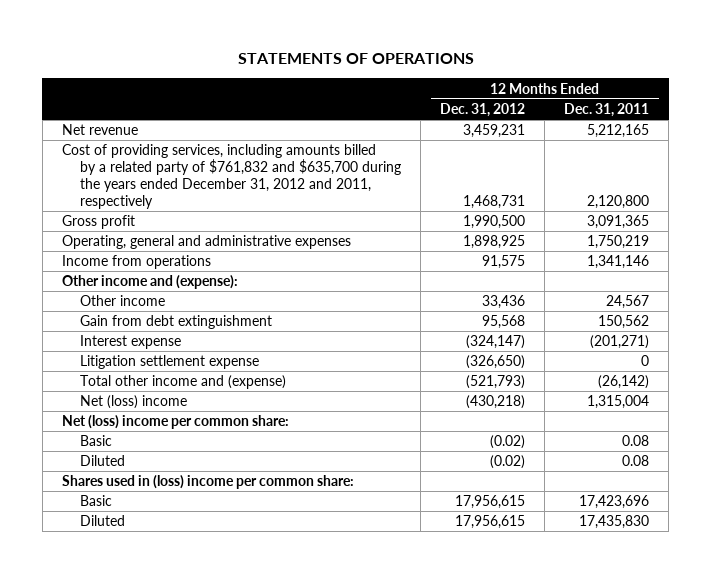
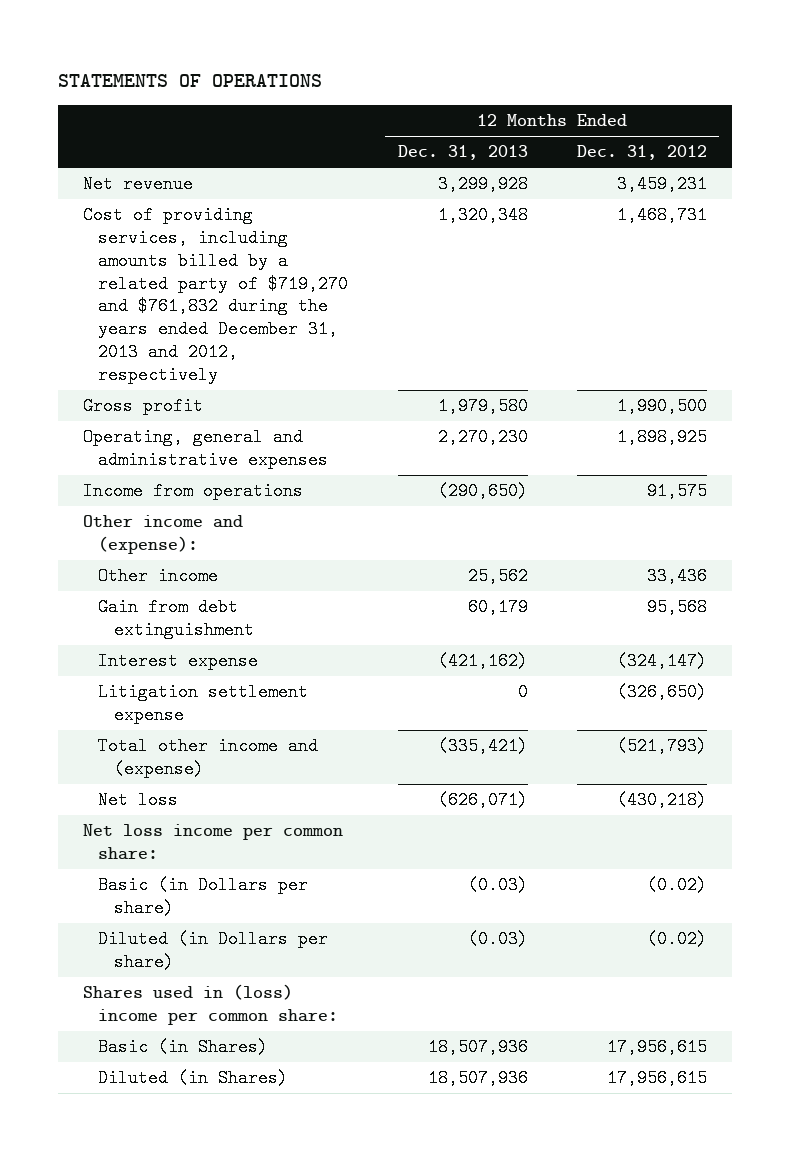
[564,103,650,118] Dec. 31, 2011 -> none
none -> [397,145,528,161] Dec. 31, 2013
[61,144,402,210] Cost of providing services, including amounts billed by a related party of $761,832 and $635,700 during the years ended December 31, 2012 and 2011, respectively -> [83,206,349,384] Cost of providing services, including amounts billed by a related party of $719,270 and $761,832 during the years ended December 31, 2013 and 2012, respectively
[80,395,188,410] Net (loss) income -> [98,791,179,810] Net loss
[61,415,289,430] Net (loss) income per common share: -> [83,824,344,860] Net loss income per common share:
[80,435,113,447] Basic -> [98,876,309,917] Basic (in Dollars per share)
[80,455,126,467] Diluted -> [98,930,329,971] Diluted (in Dollars per share)
[80,495,113,507] Basic -> [98,1038,269,1057] Basic (in Shares)
[80,515,126,527] Diluted -> [98,1069,289,1088] Diluted (in Shares)

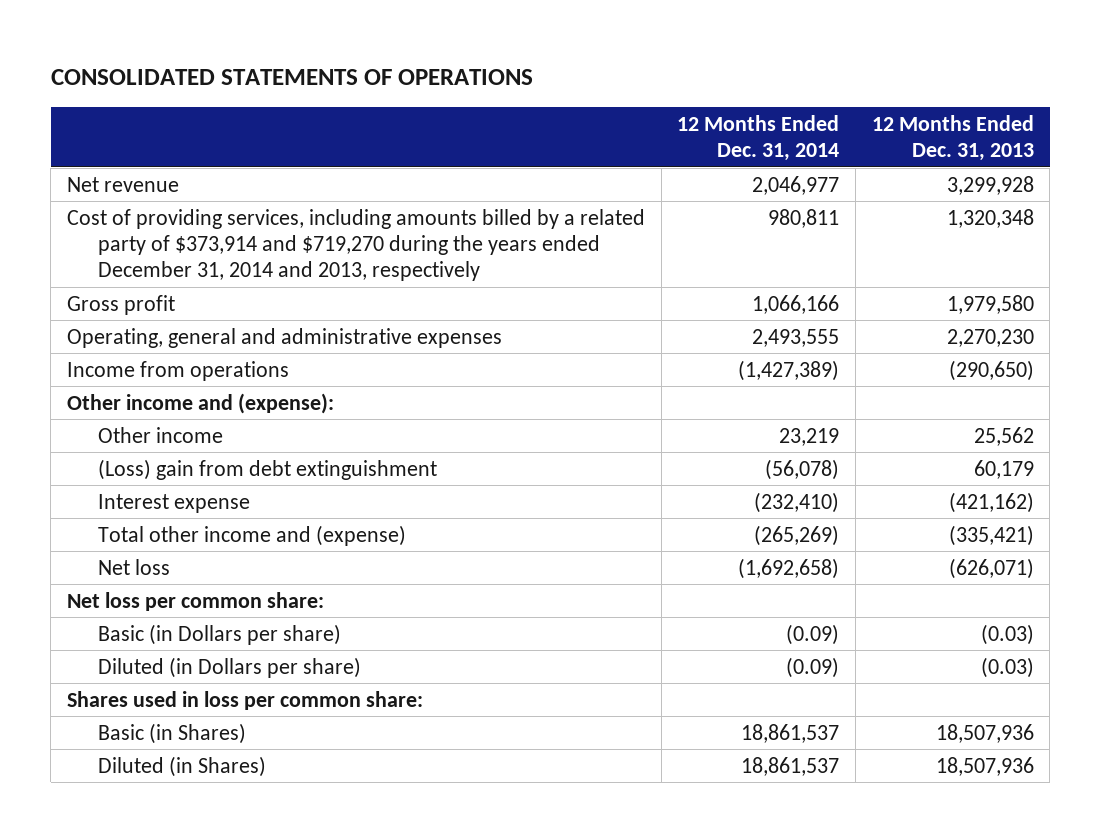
[58,74,323,88] STATEMENTS OF OPERATIONS -> [50,68,533,85] CONSOLIDATED STATEMENTS OF OPERATIONS
[576,145,707,161] Dec. 31, 2012 -> none
none -> [677,114,840,162] 12 Months Ended Dec. 31, 2014
[83,206,349,384] Cost of providing services, including amounts billed by a related party of $719,270 and $761,832 during the years ended December 31, 2013 and 2012, respectively -> [67,208,646,282] Cost of providing services, including amounts billed by a related party of $373,914 and $719,270 during the years ended December 31, 2014 and 2013, respectively
[98,598,254,639] Gain from debt extinguishment -> [97,458,437,480] (Loss) gain from debt extinguishment
[98,683,309,724] Litigation settlement expense -> none
[83,824,344,860] Net loss income per common share: -> [67,591,325,611] Net loss per common share:
[83,984,339,1025] Shares used in (loss) income per common share: -> [67,690,424,710] Shares used in loss per common share:

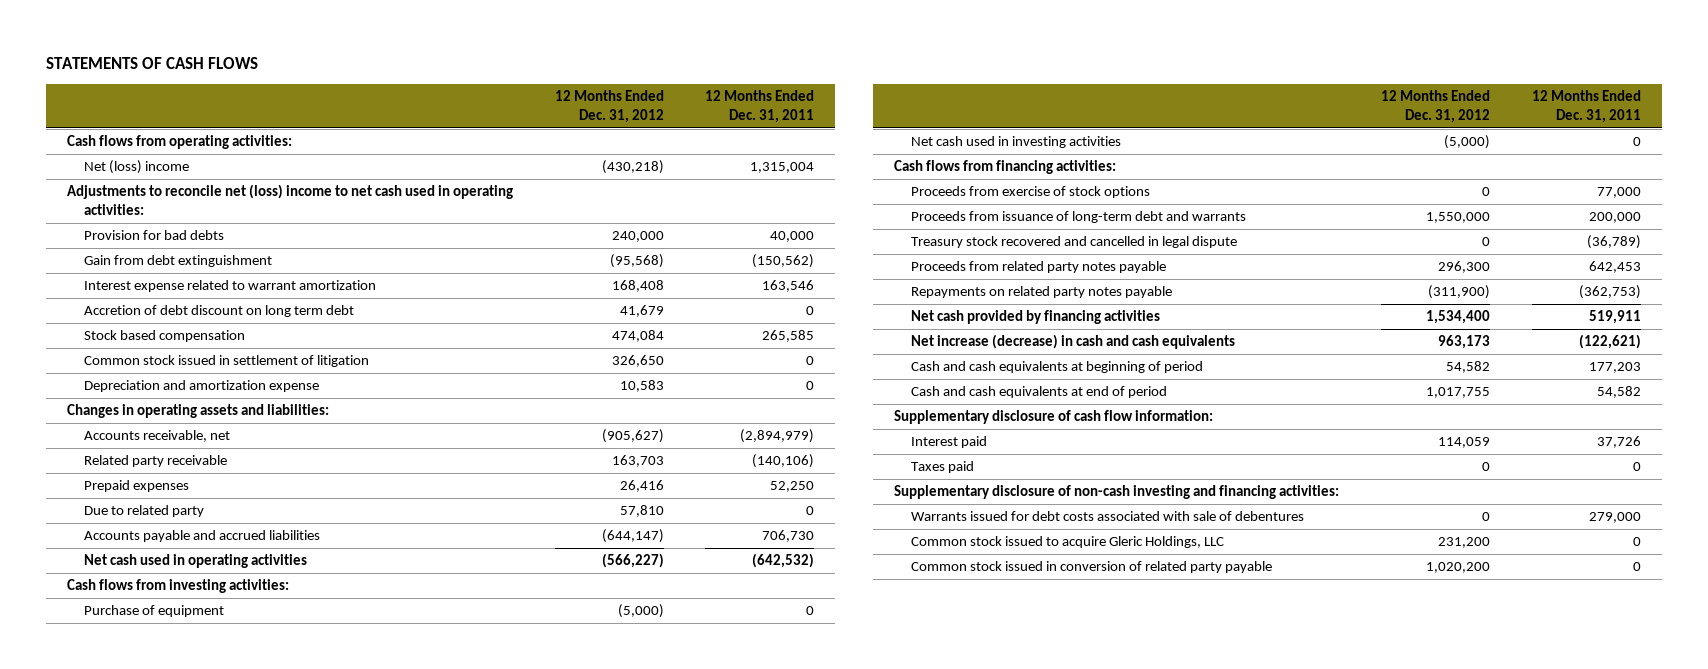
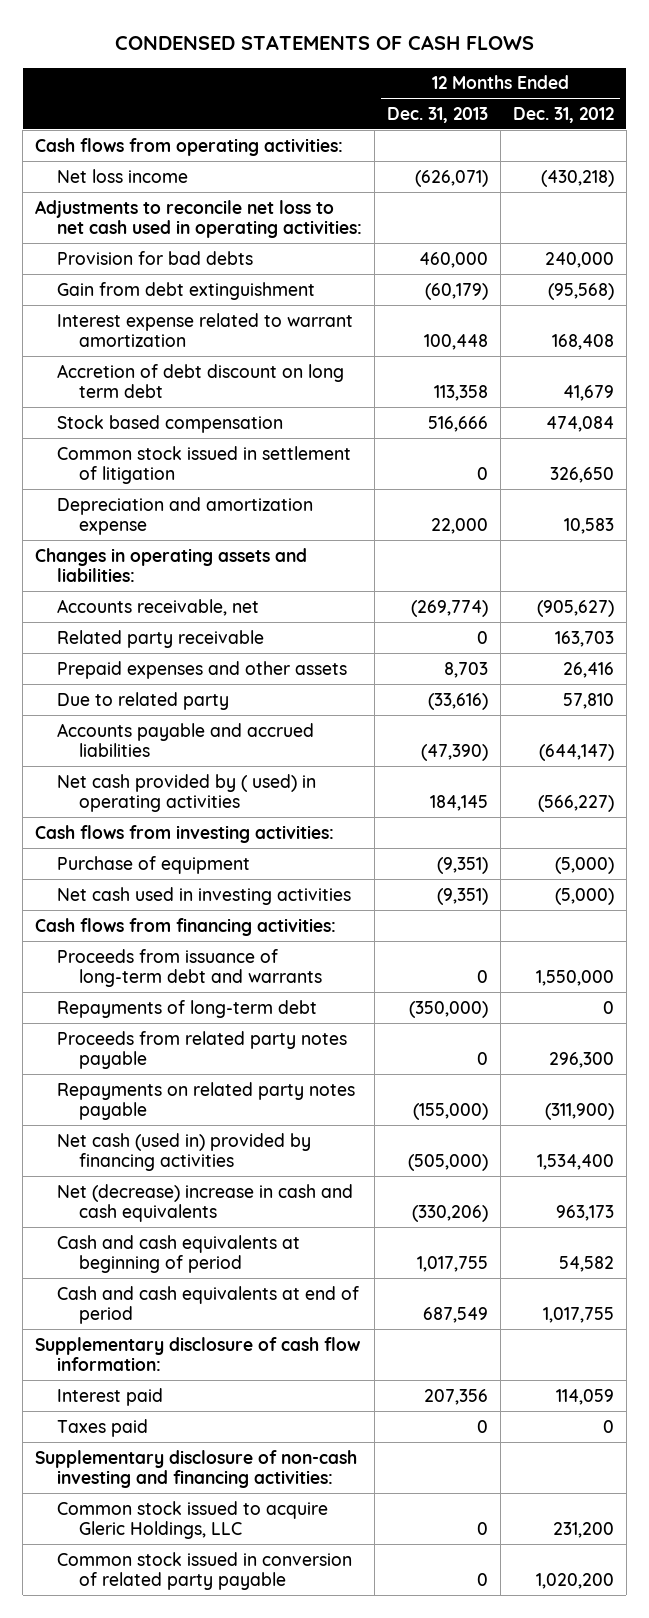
[45,56,258,69] STATEMENTS OF CASH FLOWS -> [114,35,534,51] CONDENSED STATEMENTS OF CASH FLOWS
[705,90,815,124] 12 Months Ended Dec. 31, 2011 -> none
none -> [387,106,489,123] Dec. 31, 2013
[84,160,190,175] Net (loss) income -> [57,168,189,183] Net loss income
[66,184,513,216] Adjustments to reconcile net (loss) income to net cash used in operating activities: -> [35,199,363,239] Adjustments to reconcile net loss to net cash used in operating activities:
[84,480,190,493] Prepaid expenses -> [57,660,348,679] Prepaid expenses and other assets
[84,554,308,569] Net cash used in operating activities -> [57,773,317,813] Net cash provided by ( used) in operating activities
[910,186,1150,199] Proceeds from exercise of stock options -> none
[910,236,1237,249] Treasury stock recovered and cancelled in legal dispute -> none
none -> [57,999,318,1018] Repayments of long-term debt
[910,310,1160,325] Net cash provided by financing activities -> [57,1132,312,1172] Net cash (used in) provided by financing activities
[910,334,1235,350] Net increase (decrease) in cash and cash equivalents -> [57,1183,354,1223] Net (decrease) increase in cash and cash equivalents
[910,511,1304,522] Warrants issued for debt costs associated with sale of debentures -> none

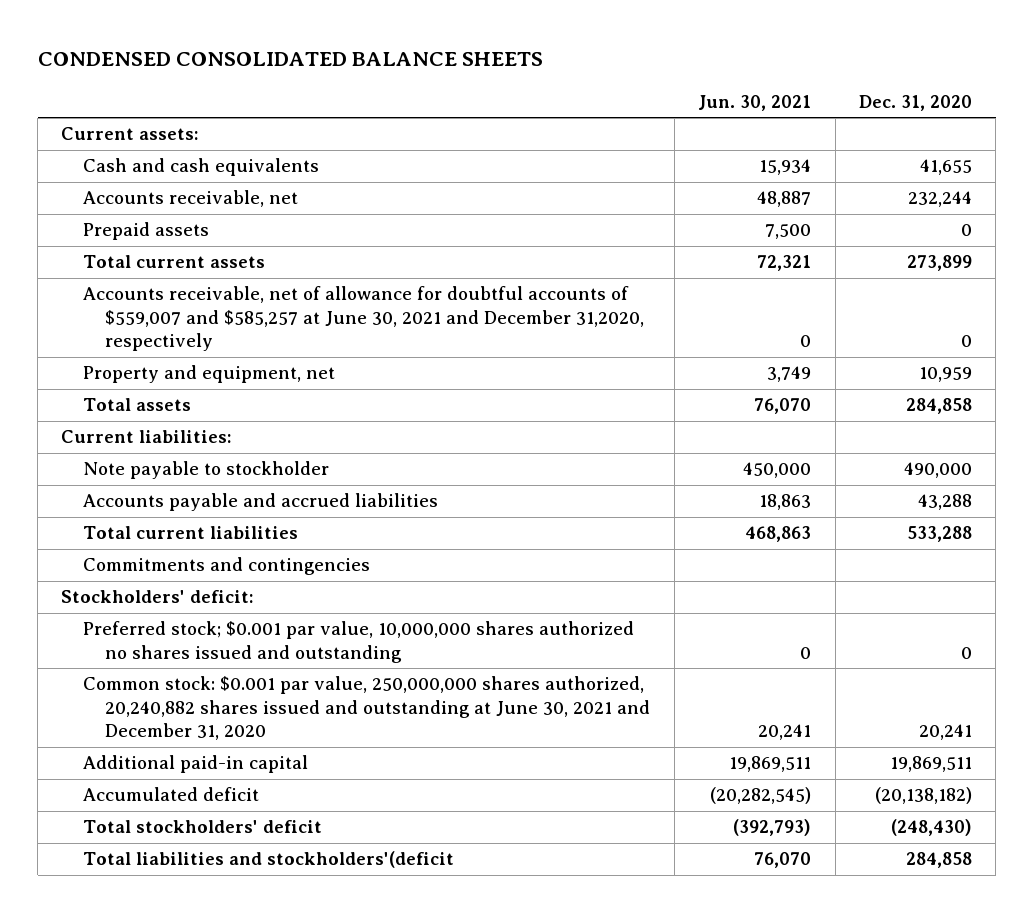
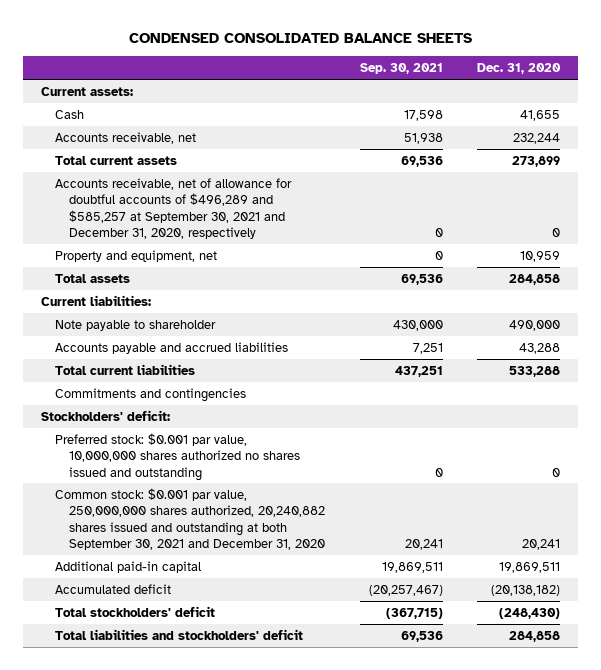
[698,94,812,111] Jun. 30, 2021 -> none
none -> [359,63,443,75] Sep. 30, 2021
[83,158,320,177] Cash and cash equivalents -> [55,109,85,119] Cash
[83,222,210,241] Prepaid assets -> none
[83,286,645,352] Accounts receivable, net of allowance for doubtful accounts of $559,007 and $585,257 at June 30, 2021 and December 31,2020, respectively -> [55,177,293,239] Accounts receivable, net of allowance for doubtful accounts of $496,289 and $585,257 at September 30, 2021 and December 31, 2020, respectively
[83,461,330,480] Note payable to stockholder -> [55,319,217,331] Note payable to shareholder
[83,621,635,663] Preferred stock; $0.001 par value, 10,000,000 shares authorized no shares issued and outstanding -> [55,432,301,481] Preferred stock: $0.001 par value, 10,000,000 shares authorized no shares issued and outstanding
[83,676,651,741] Common stock: $0.001 par value, 250,000,000 shares authorized, 20,240,882 shares issued and outstanding at June 30, 2021 and December 31, 2020 -> [55,487,326,550] Common stock: $0.001 par value, 250,000,000 shares authorized, 20,240,882 shares issued and outstanding at both September 30, 2021 and December 31, 2020
[83,851,455,869] Total liabilities and stockholders'(deficit -> [55,628,304,640] Total liabilities and stockholders' deficit

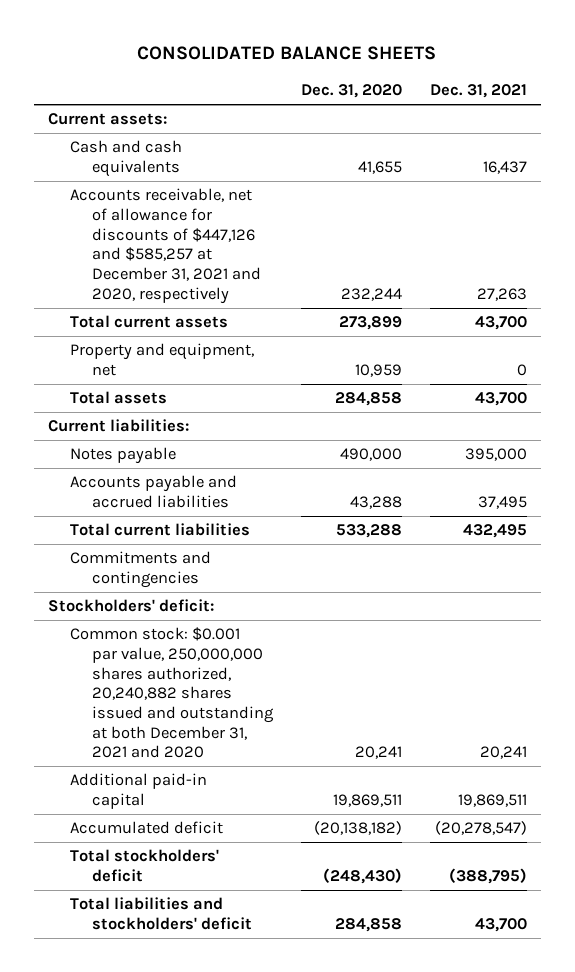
[128,33,472,44] CONDENSED CONSOLIDATED BALANCE SHEETS -> [137,46,437,61] CONSOLIDATED BALANCE SHEETS
[359,63,443,75] Sep. 30, 2021 -> none
none -> [430,84,528,99] Dec. 31, 2021
[55,109,85,119] Cash -> [69,140,182,177] Cash and cash equivalents
[55,131,197,144] Accounts receivable, net -> [69,188,262,304] Accounts receivable, net of allowance for discounts of $447,126 and $585,257 at December 31, 2021 and 2020, respectively
[55,177,293,239] Accounts receivable, net of allowance for doubtful accounts of $496,289 and $585,257 at September 30, 2021 and December 31, 2020, respectively -> none
[55,319,217,331] Note payable to shareholder -> [69,447,176,465] Notes payable
[55,432,301,481] Preferred stock: $0.001 par value, 10,000,000 shares authorized no shares issued and outstanding -> none
[55,487,326,550] Common stock: $0.001 par value, 250,000,000 shares authorized, 20,240,882 shares issued and outstanding at both September 30, 2021 and December 31, 2020 -> [69,627,275,759] Common stock: $0.001 par value, 250,000,000 shares authorized, 20,240,882 shares issued and outstanding at both December 31, 2021 and 2020

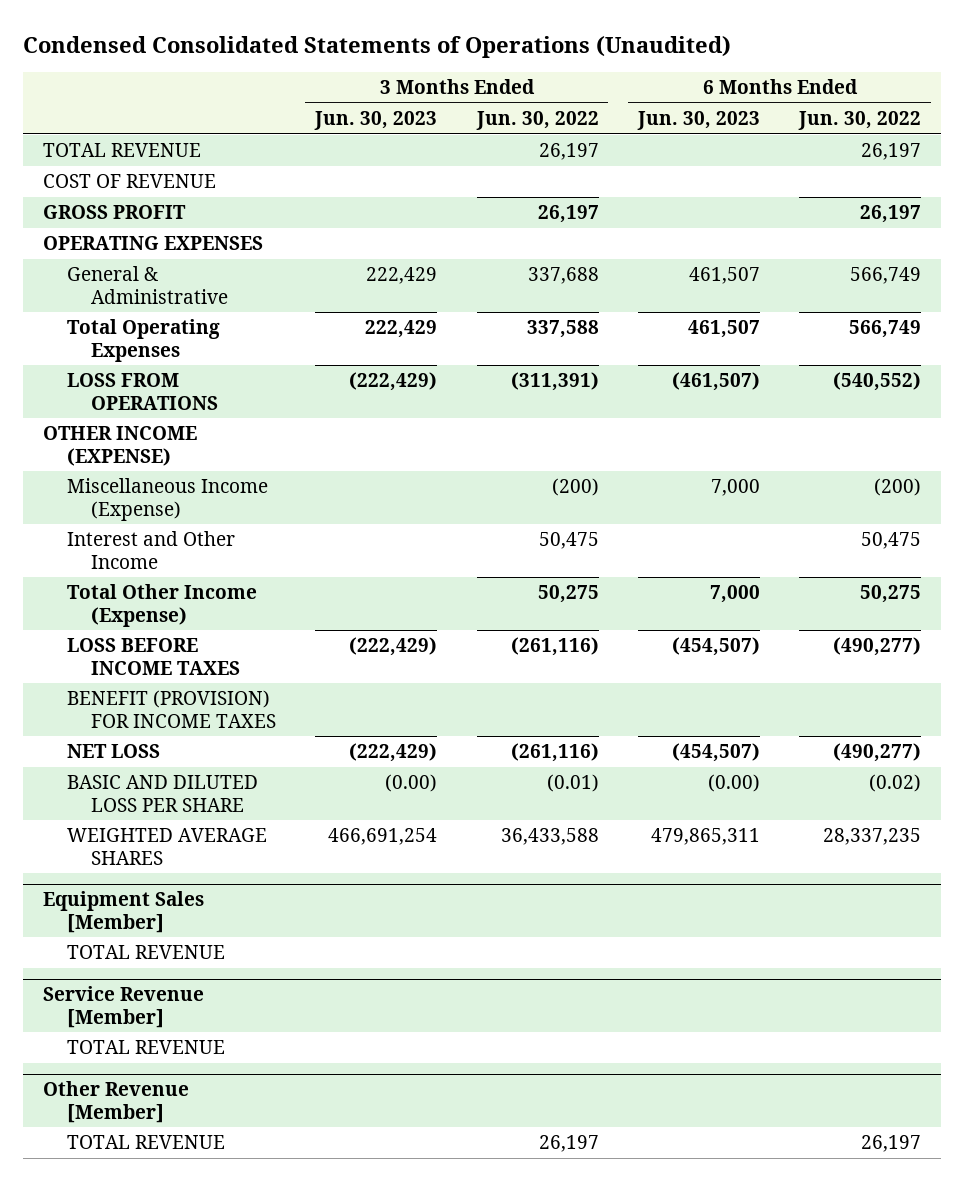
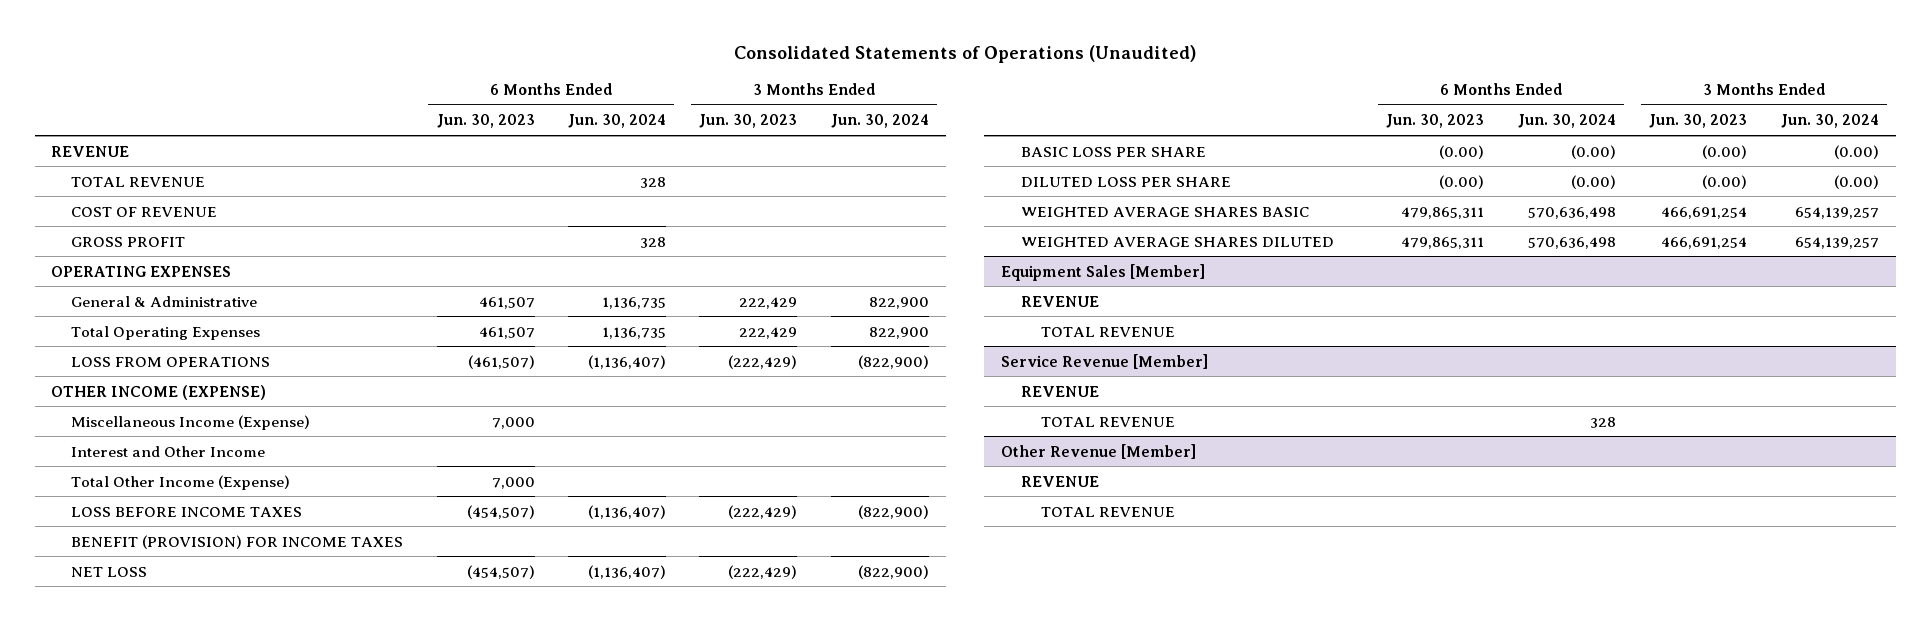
[23,35,732,58] Condensed Consolidated Statements of Operations (Unaudited) -> [734,44,1197,63] Consolidated Statements of Operations (Unaudited)
[475,111,599,131] Jun. 30, 2022 -> none
[798,111,922,131] Jun. 30, 2022 -> none
none -> [568,114,667,129] Jun. 30, 2024
none -> [830,114,929,129] Jun. 30, 2024
none -> [51,145,130,157] REVENUE
[66,775,258,812] BASIC AND DILUTED LOSS PER SHARE -> [1021,146,1207,157] BASIC LOSS PER SHARE
none -> [1021,176,1232,187] DILUTED LOSS PER SHARE
[66,828,267,865] WEIGHTED AVERAGE SHARES -> [1021,206,1310,217] WEIGHTED AVERAGE SHARES BASIC
none -> [1021,236,1335,247] WEIGHTED AVERAGE SHARES DILUTED
none -> [1021,295,1100,307] REVENUE
none -> [1021,385,1100,397] REVENUE
none -> [1021,475,1100,487] REVENUE

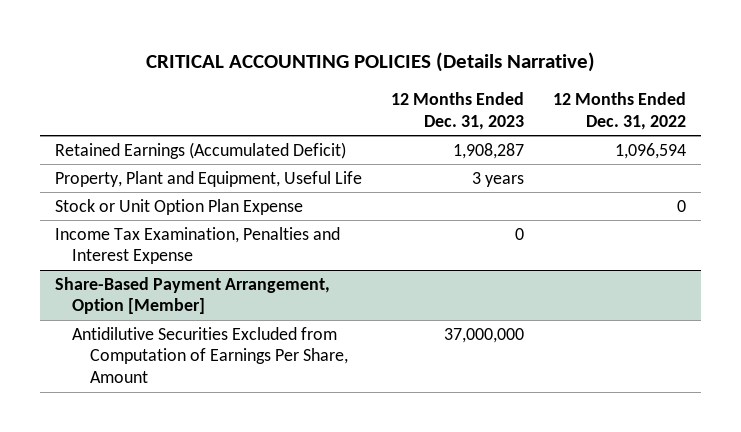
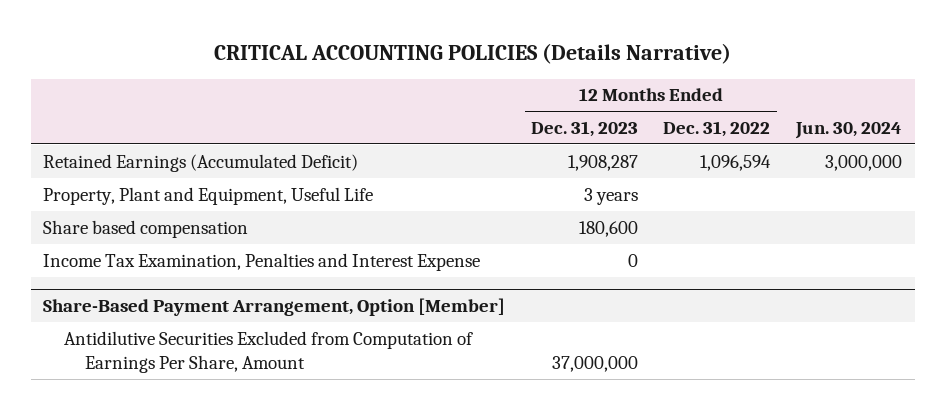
none -> [794,122,902,140] Jun. 30, 2024
[54,198,303,215] Stock or Unit Option Plan Expense -> none
none -> [43,219,249,238] Share based compensation

